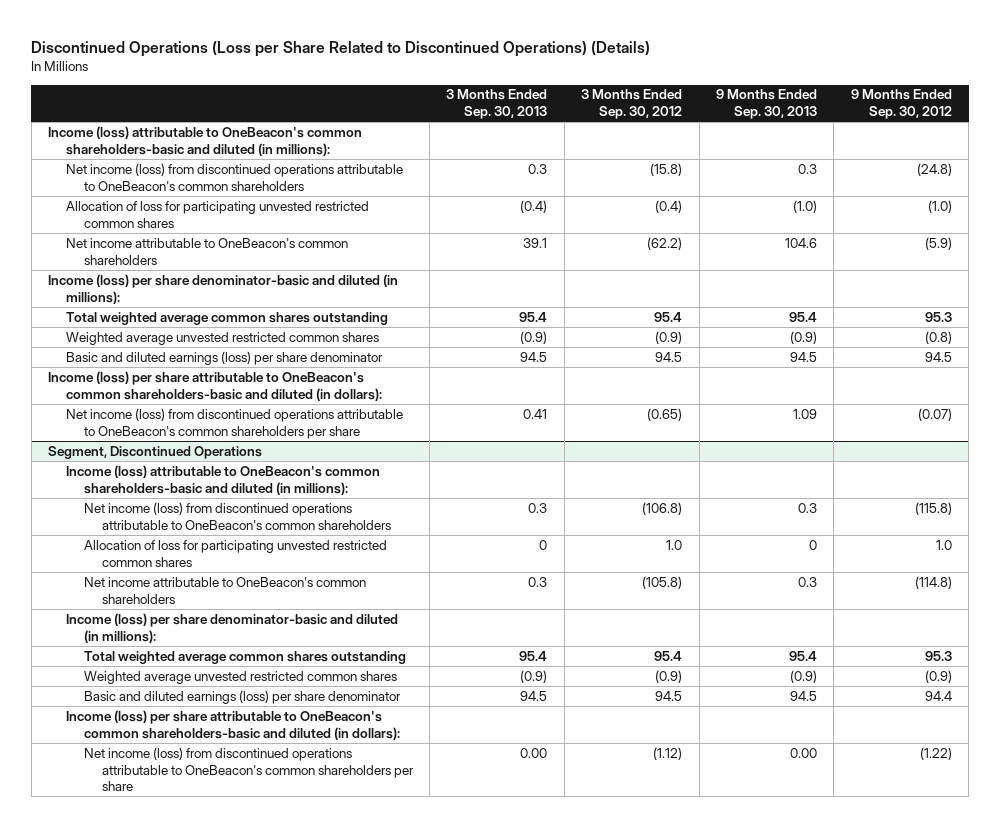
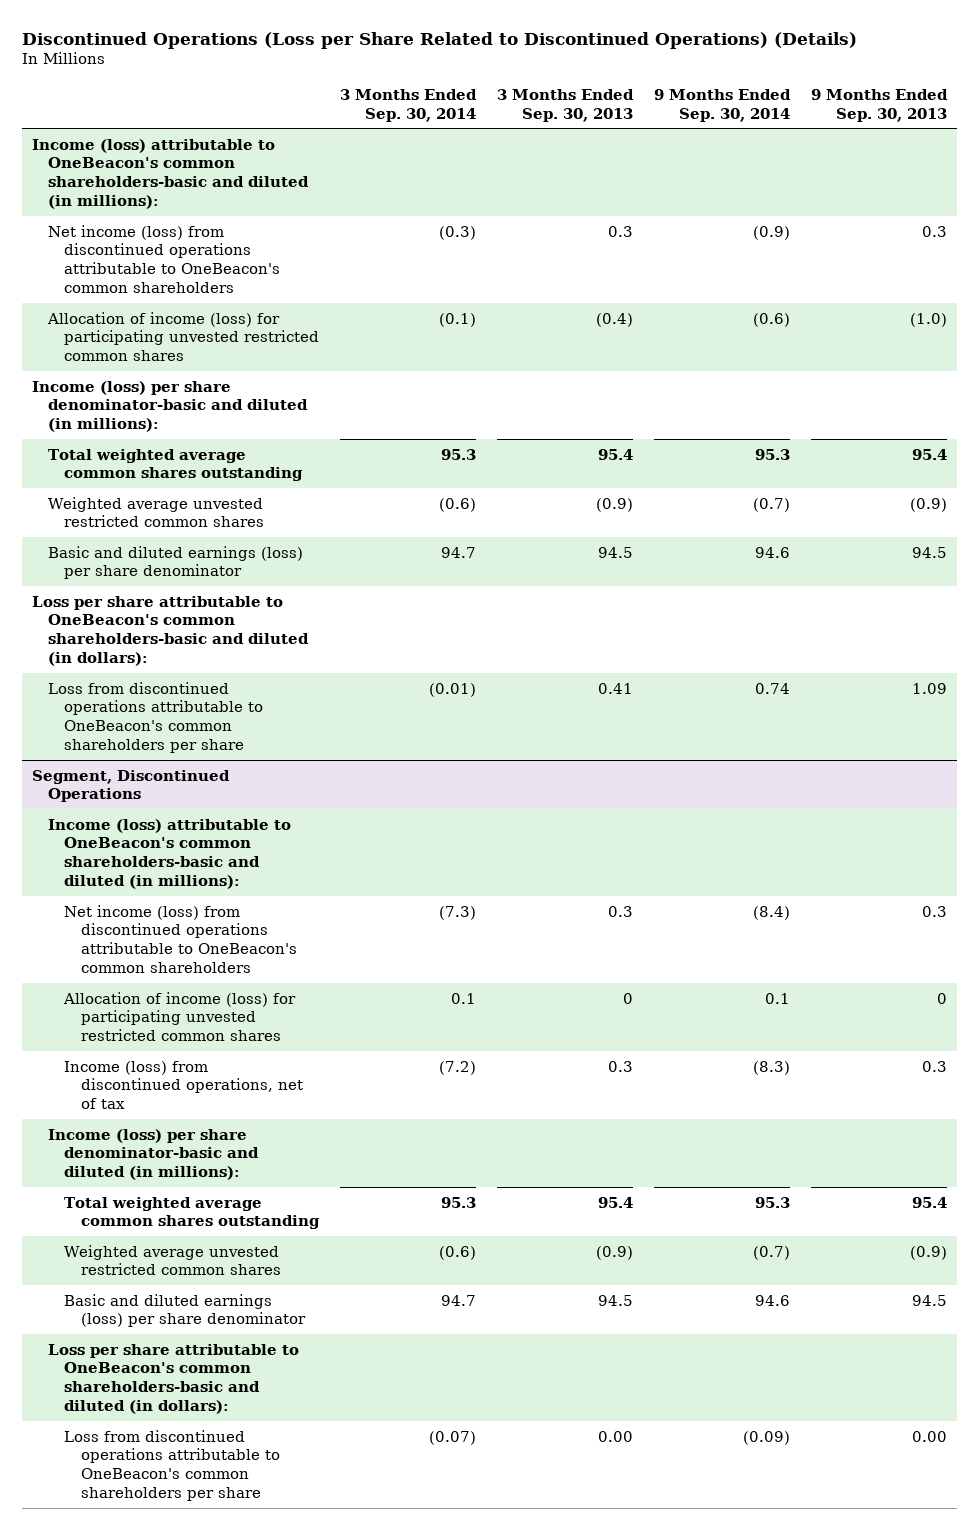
[581,89,683,120] 3 Months Ended Sep. 30, 2012 -> none
[850,89,952,120] 9 Months Ended Sep. 30, 2012 -> none
none -> [340,88,478,122] 3 Months Ended Sep. 30, 2014
none -> [653,88,791,122] 9 Months Ended Sep. 30, 2014
[66,237,349,265] Net income attributable to OneBeacon's common shareholders -> none
[66,200,370,228] Allocation of loss for participating unvested restricted common shares -> [47,311,320,362] Allocation of income (loss) for participating unvested restricted common shares
[48,370,383,401] Income (loss) per share attributable to OneBeacon's common shareholders-basic and diluted (in dollars): -> [31,595,310,666] Loss per share attributable to OneBeacon's common shareholders-basic and diluted (in dollars):
[66,407,404,439] Net income (loss) from discontinued operations attributable to OneBeacon's common shareholders per share -> [48,681,264,753] Loss from discontinued operations attributable to OneBeacon's common shareholders per share
[83,576,366,604] Net income attributable to OneBeacon's common shareholders -> none
[83,539,387,567] Allocation of loss for participating unvested restricted common shares -> [63,991,297,1042] Allocation of income (loss) for participating unvested restricted common shares
none -> [64,1060,303,1110] Income (loss) from discontinued operations, net of tax
[66,709,400,740] Income (loss) per share attributable to OneBeacon's common shareholders-basic and diluted (in dollars): -> [48,1343,300,1414] Loss per share attributable to OneBeacon's common shareholders-basic and diluted (in dollars):
[83,746,414,792] Net income (loss) from discontinued operations attributable to OneBeacon's common shareholders per share -> [64,1429,280,1501] Loss from discontinued operations attributable to OneBeacon's common shareholders per share

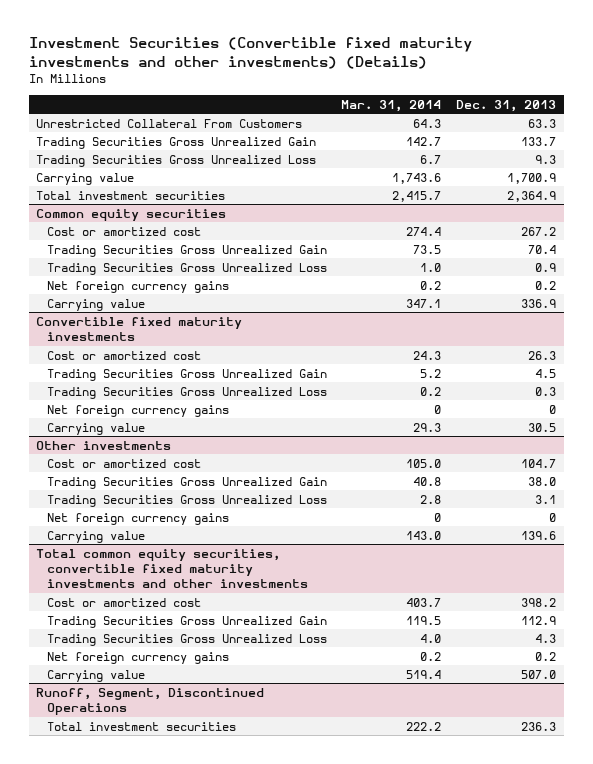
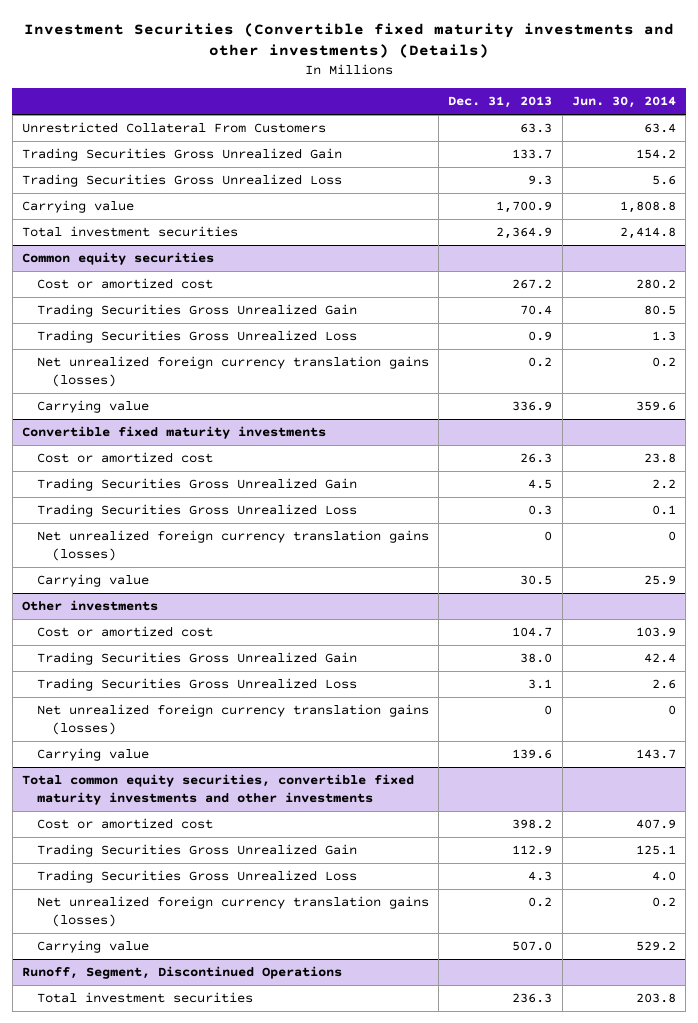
[341,99,442,112] Mar. 31, 2014 -> none
none -> [571,96,676,109] Jun. 30, 2014
[46,280,229,293] Net foreign currency gains -> [36,356,429,387] Net unrealized foreign currency translation gains (losses)
[46,404,229,417] Net foreign currency gains -> [36,530,429,561] Net unrealized foreign currency translation gains (losses)
[46,512,229,525] Net foreign currency gains -> [36,704,429,735] Net unrealized foreign currency translation gains (losses)
[46,651,229,664] Net foreign currency gains -> [36,896,429,927] Net unrealized foreign currency translation gains (losses)

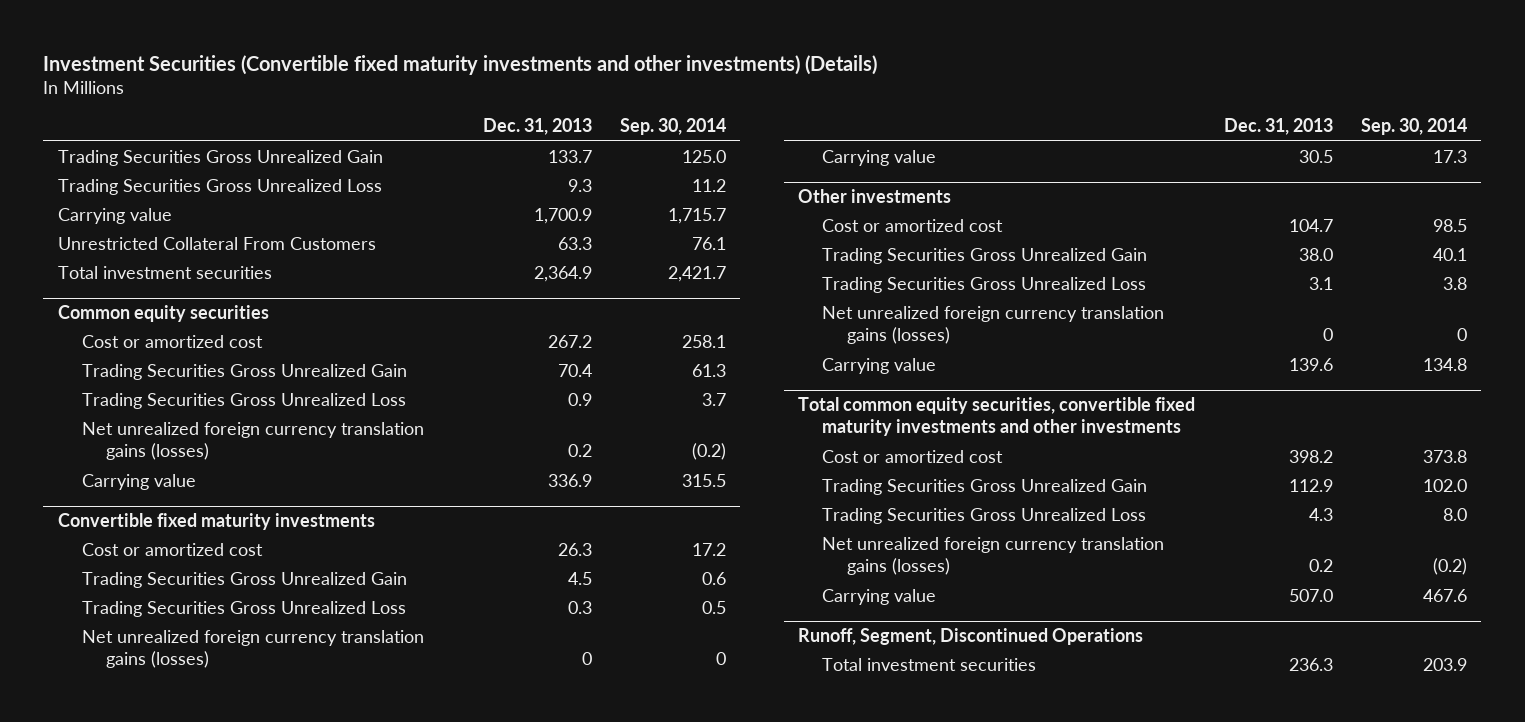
[571,96,676,109] Jun. 30, 2014 -> none
none -> [620,118,727,136] Sep. 30, 2014
[21,122,326,134] Unrestricted Collateral From Customers -> [57,236,376,250] Unrestricted Collateral From Customers

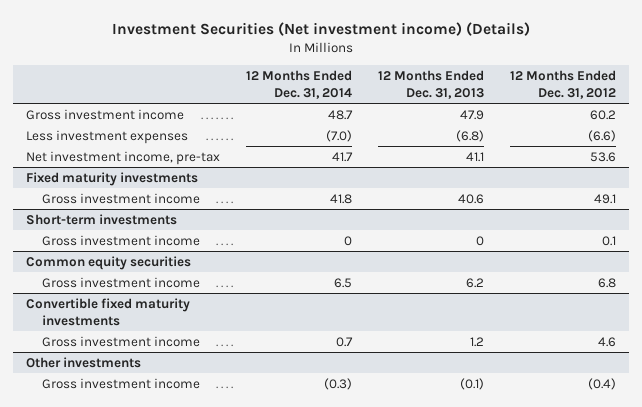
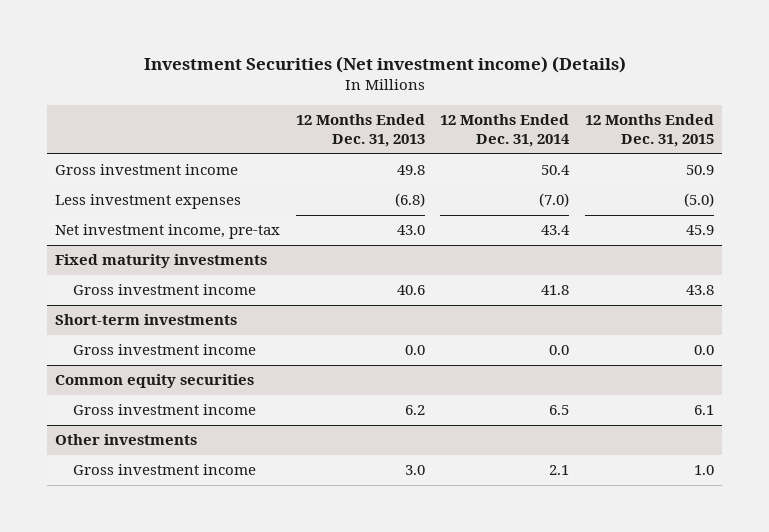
[510,70,617,100] 12 Months Ended Dec. 31, 2012 -> none
none -> [585,113,715,148] 12 Months Ended Dec. 31, 2015
[327,109,353,120] 48.7 -> [541,165,571,176] 50.4
[459,109,484,120] 47.9 -> [396,165,425,176] 49.8
[331,151,353,162] 41.7 -> [541,225,571,236] 43.4
[465,151,484,162] 41.1 -> [396,225,425,236] 43.0
[343,235,352,246] 0 -> [549,345,570,356] 0.0
[475,235,484,246] 0 -> [404,345,425,356] 0.0
[25,297,190,326] Convertible fixed maturity investments -> none
[41,335,200,347] Gross investment income -> none
[323,377,352,390] (0.3) -> [549,465,570,476] 2.1
[459,377,484,390] (0.1) -> [404,465,425,476] 3.0

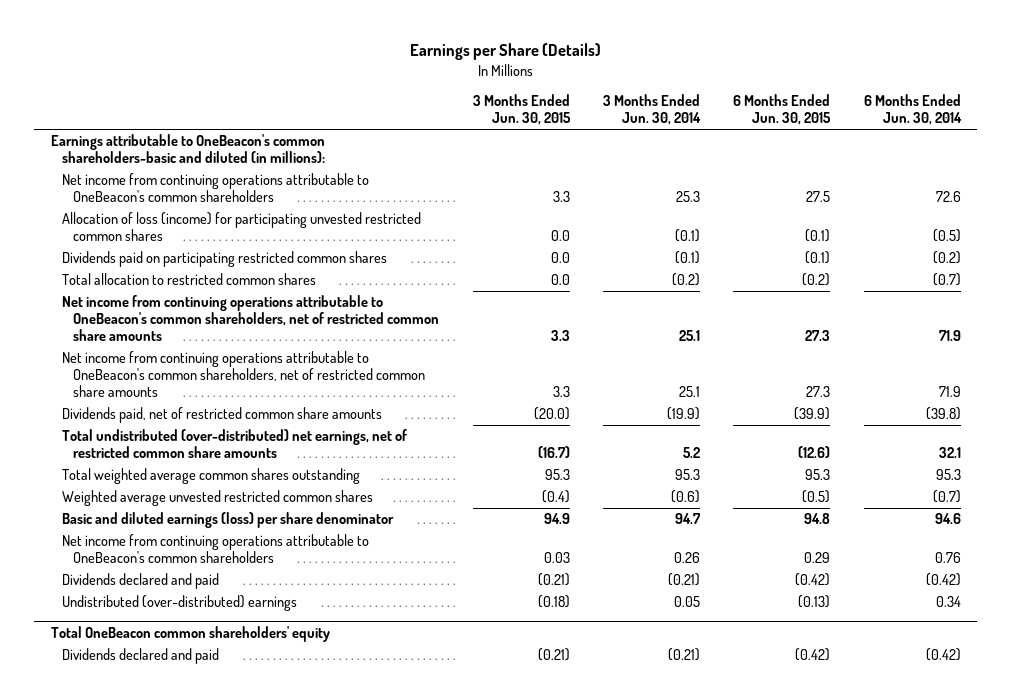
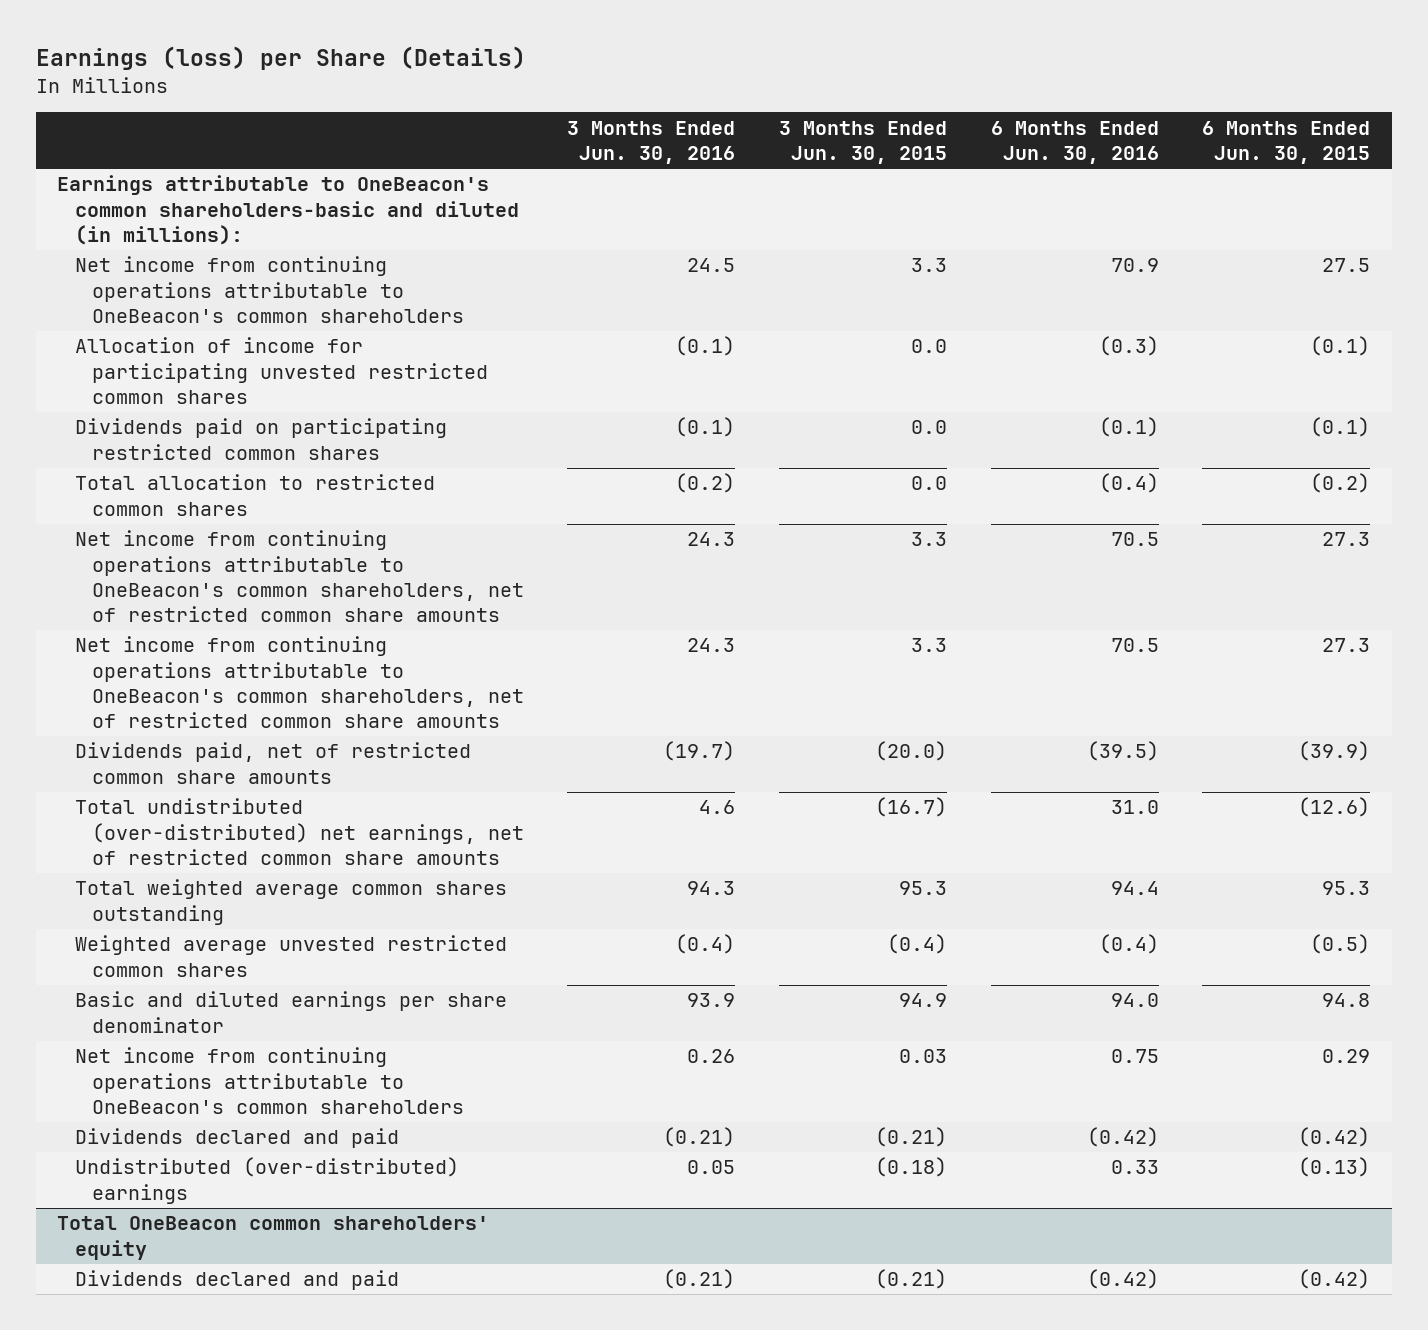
[409,43,601,61] Earnings per Share (Details) -> [35,46,526,71] Earnings (loss) per Share (Details)
[602,94,701,126] 3 Months Ended Jun. 30, 2014 -> none
[863,94,962,126] 6 Months Ended Jun. 30, 2014 -> none
none -> [567,120,736,164] 3 Months Ended Jun. 30, 2016
none -> [990,120,1159,164] 6 Months Ended Jun. 30, 2016
[62,212,422,242] Allocation of loss (income) for participating unvested restricted common shares -> [74,337,488,404] Allocation of income for participating unvested restricted common shares
[62,512,395,529] Basic and diluted earnings (loss) per share denominator -> [74,991,507,1033] Basic and diluted earnings per share denominator

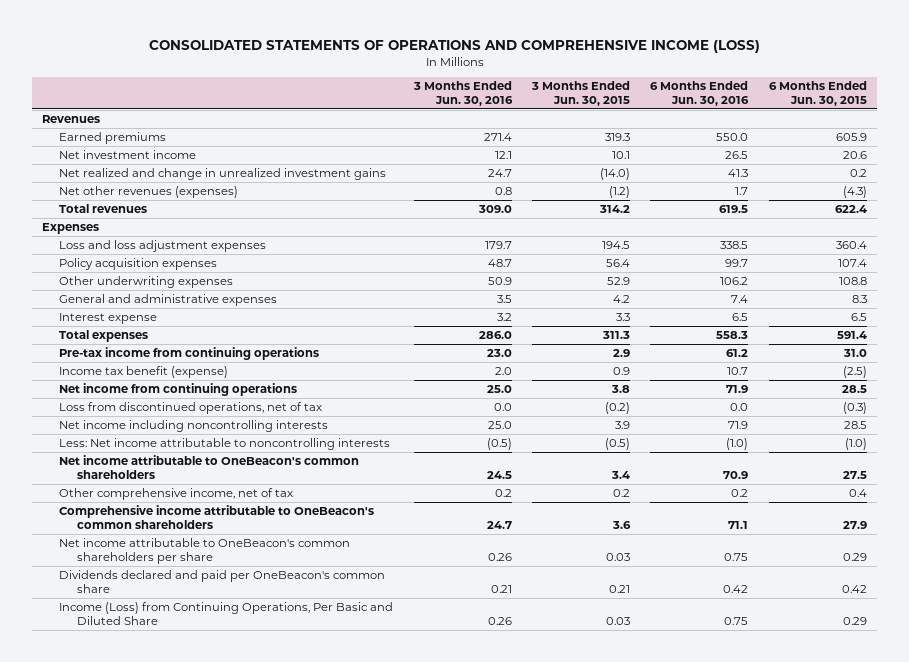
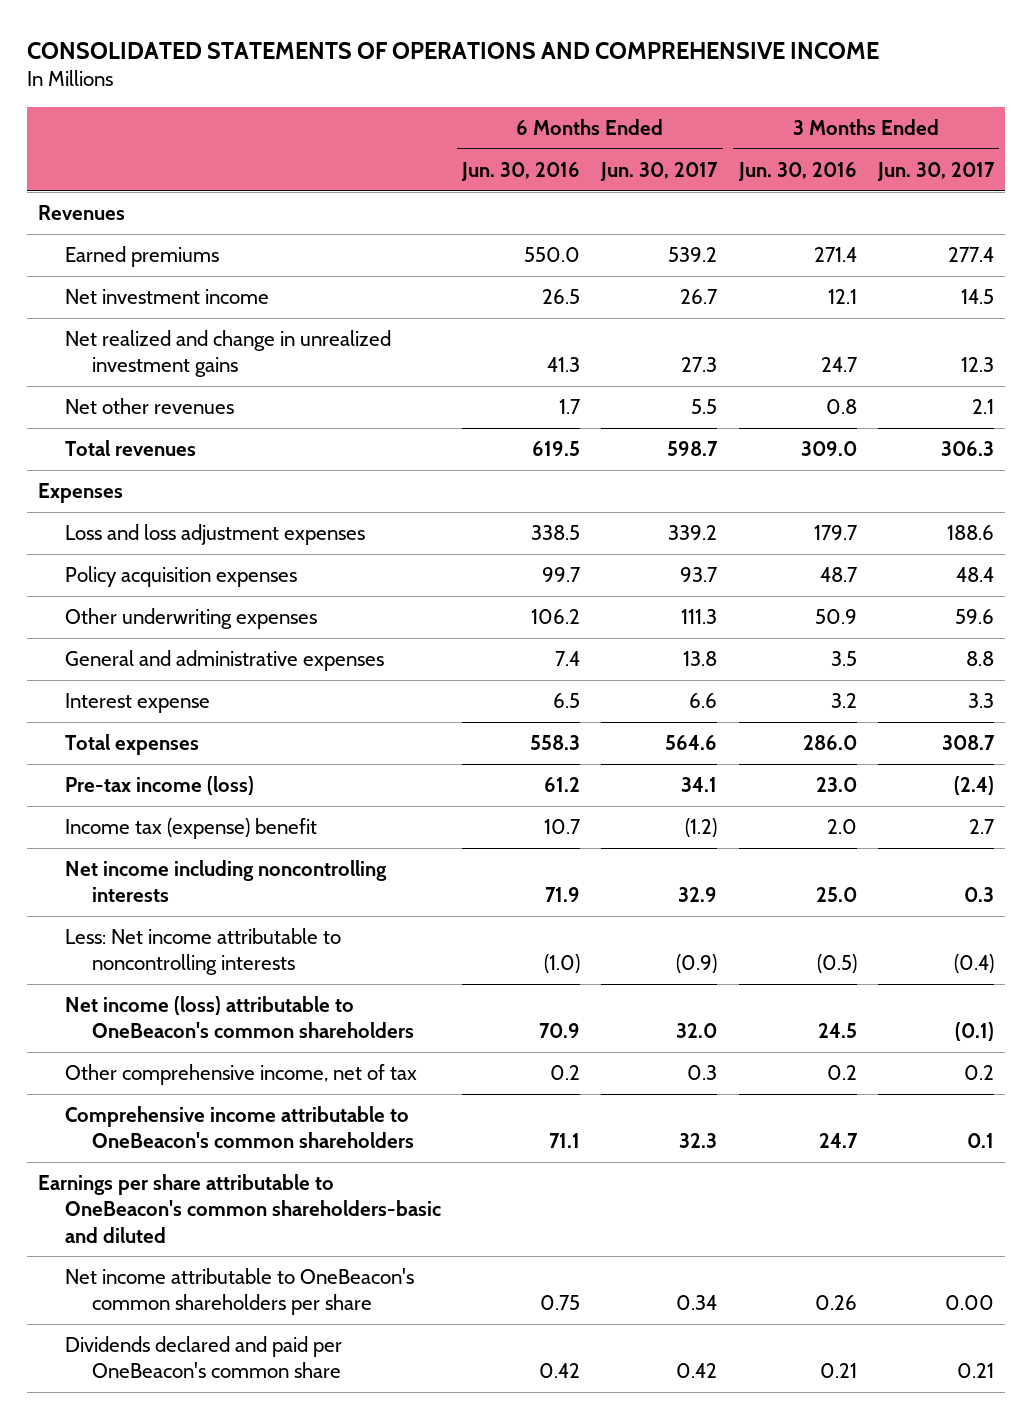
[148,40,760,54] CONSOLIDATED STATEMENTS OF OPERATIONS AND COMPREHENSIVE INCOME (LOSS) -> [27,41,880,59] CONSOLIDATED STATEMENTS OF OPERATIONS AND COMPREHENSIVE INCOME
[531,81,631,106] 3 Months Ended Jun. 30, 2015 -> none
[768,81,867,106] 6 Months Ended Jun. 30, 2015 -> none
none -> [600,161,719,181] Jun. 30, 2017
none -> [876,161,995,181] Jun. 30, 2017
[59,186,239,199] Net other revenues (expenses) -> [64,398,234,415] Net other revenues
[59,383,298,397] Net income from continuing operations -> none
[59,402,323,415] Loss from discontinued operations, net of tax -> none
[59,347,320,361] Pre-tax income from continuing operations -> [64,776,254,796] Pre-tax income (loss)
[59,366,229,379] Income tax benefit (expense) -> [64,818,317,840] Income tax (expense) benefit
[59,455,360,479] Net income attributable to OneBeacon's common shareholders -> [64,996,415,1039] Net income (loss) attributable to OneBeacon's common shareholders
none -> [37,1174,441,1243] Earnings per share attributable to OneBeacon's common shareholders-basic and diluted
[59,602,394,625] Income (Loss) from Continuing Operations, Per Basic and Diluted Share -> none

